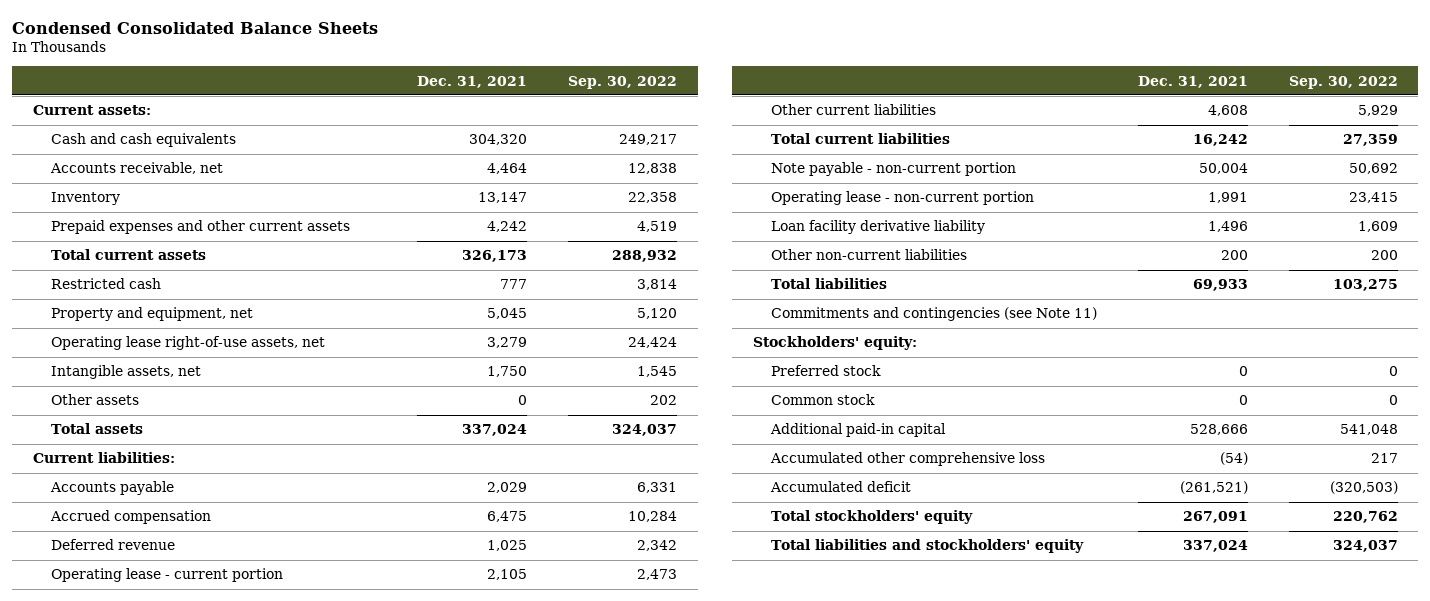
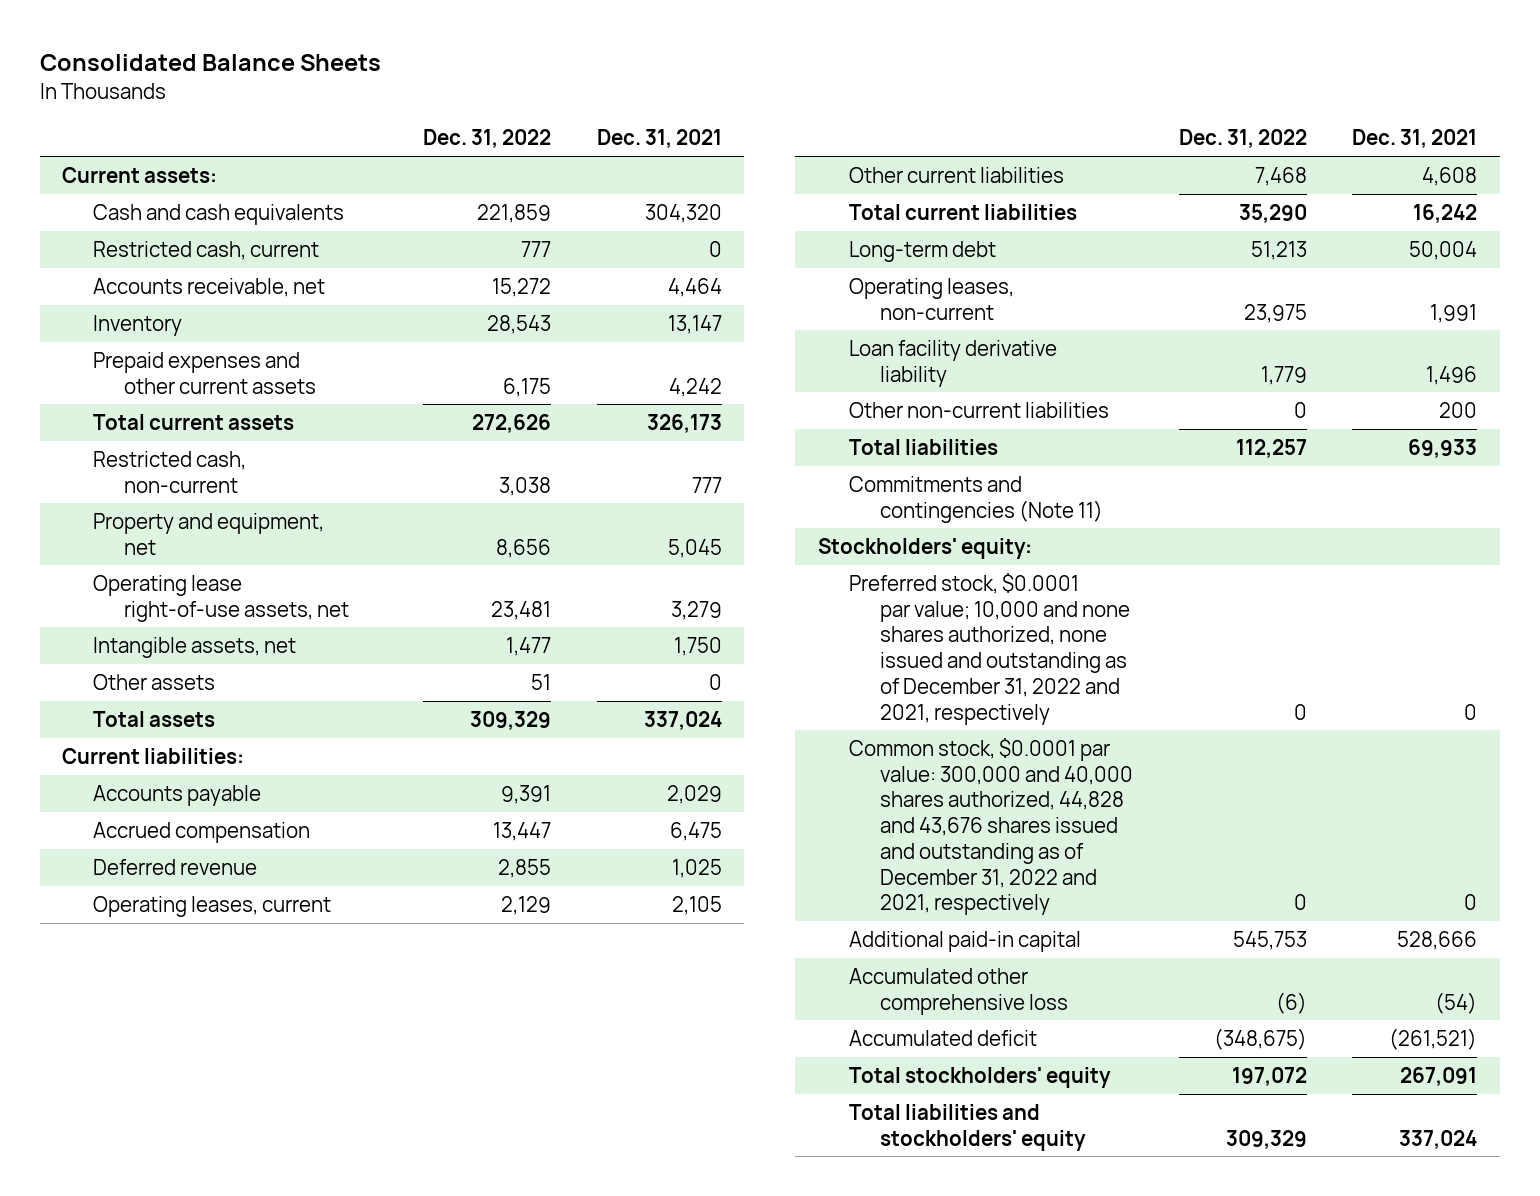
[12,21,379,34] Condensed Consolidated Balance Sheets -> [39,54,381,72] Consolidated Balance Sheets
[568,75,678,89] Sep. 30, 2022 -> none
none -> [423,129,552,149] Dec. 31, 2022
none -> [93,240,320,260] Restricted cash, current
[50,278,161,290] Restricted cash -> [93,450,247,493] Restricted cash, non-current
[50,568,283,583] Operating lease - current portion -> [93,895,332,917] Operating leases, current
[770,162,1016,177] Note payable - non-current portion -> [849,240,997,262] Long-term debt
[770,191,1034,206] Operating lease - non-current portion -> [849,277,1015,320] Operating leases, non-current
[770,307,1097,322] Commitments and contingencies (see Note 11) -> [849,475,1104,523] Commitments and contingencies (Note 11)
[770,365,881,377] Preferred stock -> [849,572,1131,725] Preferred stock, $0.0001 par value; 10,000 and none shares authorized, none issued and outstanding as of December 31, 2022 and 2021, respectively
[770,394,875,406] Common stock -> [849,737,1134,916] Common stock, $0.0001 par value: 300,000 and 40,000 shares authorized, 44,828 and 43,676 shares issued and outstanding as of December 31, 2022 and 2021, respectively

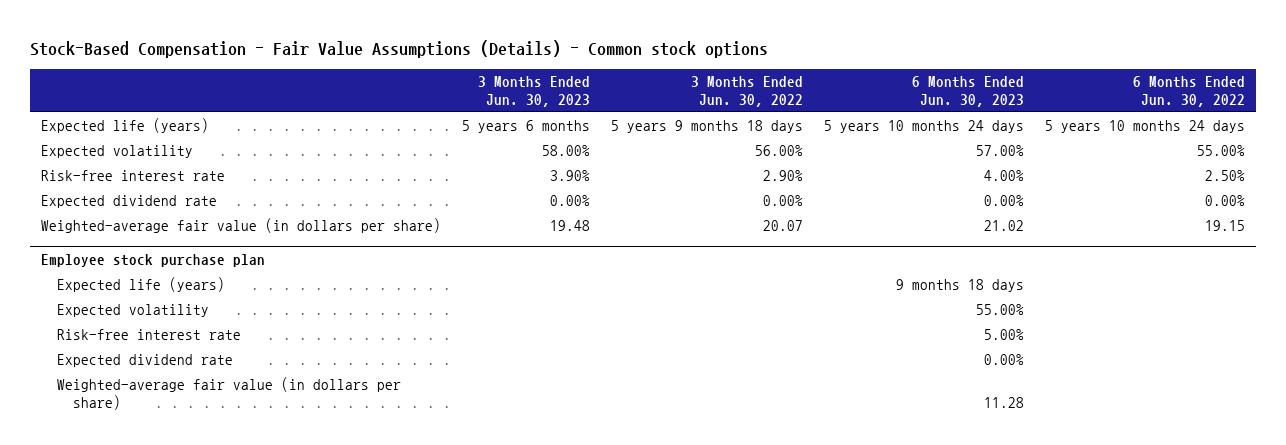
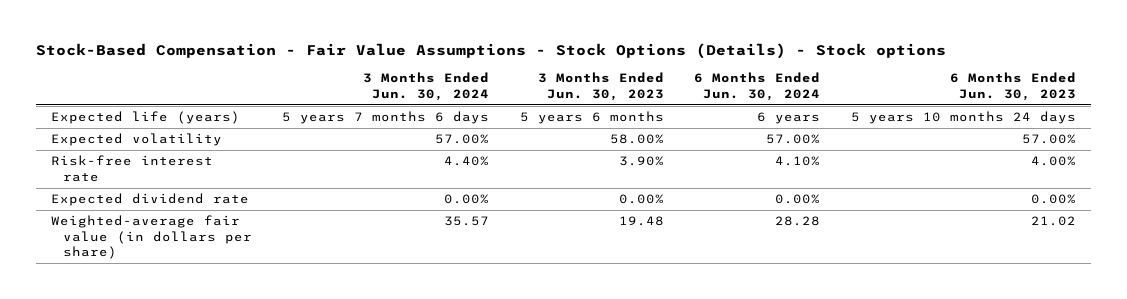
[30,39,769,58] Stock-Based Compensation - Fair Value Assumptions (Details) - Common stock options -> [35,42,946,59] Stock-Based Compensation - Fair Value Assumptions - Stock Options (Details) - Stock options
[690,76,803,107] 3 Months Ended Jun. 30, 2022 -> none
[1133,76,1246,107] 6 Months Ended Jun. 30, 2022 -> none
none -> [363,72,490,101] 3 Months Ended Jun. 30, 2024
none -> [694,72,821,101] 6 Months Ended Jun. 30, 2024
[40,254,265,268] Employee stock purchase plan -> none
[56,277,225,293] Expected life (years) -> none
[56,304,209,318] Expected volatility -> none
[56,329,241,341] Risk-free interest rate -> none
[56,354,233,368] Expected dividend rate -> none
[56,377,401,411] Weighted-average fair value (in dollars per share) -> none

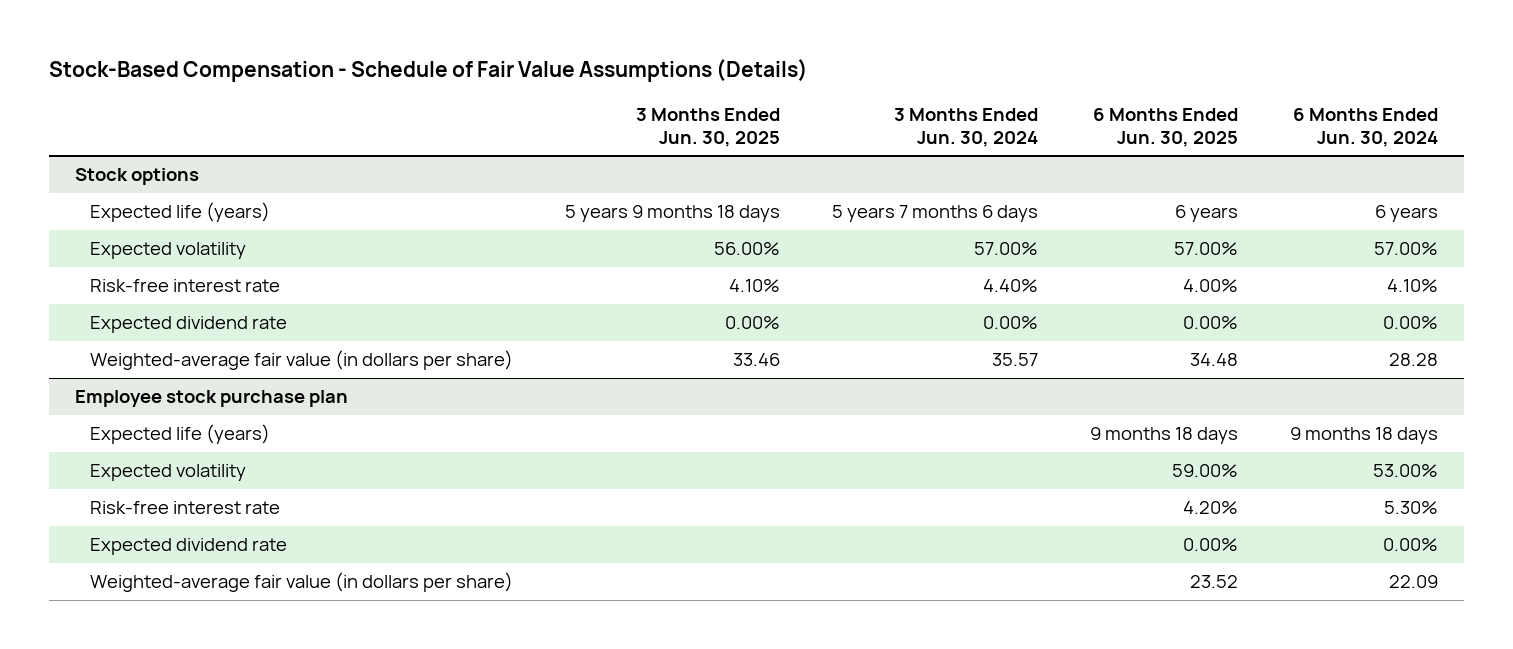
[35,42,946,59] Stock-Based Compensation - Fair Value Assumptions - Stock Options (Details) - Stock options -> [48,59,808,83] Stock-Based Compensation - Schedule of Fair Value Assumptions (Details)
[537,72,664,101] 3 Months Ended Jun. 30, 2023 -> none
[949,72,1076,101] 6 Months Ended Jun. 30, 2023 -> none
none -> [635,108,780,147] 3 Months Ended Jun. 30, 2025
none -> [1093,108,1239,147] 6 Months Ended Jun. 30, 2025
none -> [74,168,199,186] Stock options
none -> [74,390,348,408] Employee stock purchase plan
none -> [89,424,270,445] Expected life (years)
none -> [89,464,246,482] Expected volatility
none -> [89,501,280,515] Risk-free interest rate
none -> [89,538,287,556] Expected dividend rate
none -> [89,572,513,593] Weighted-average fair value (in dollars per share)

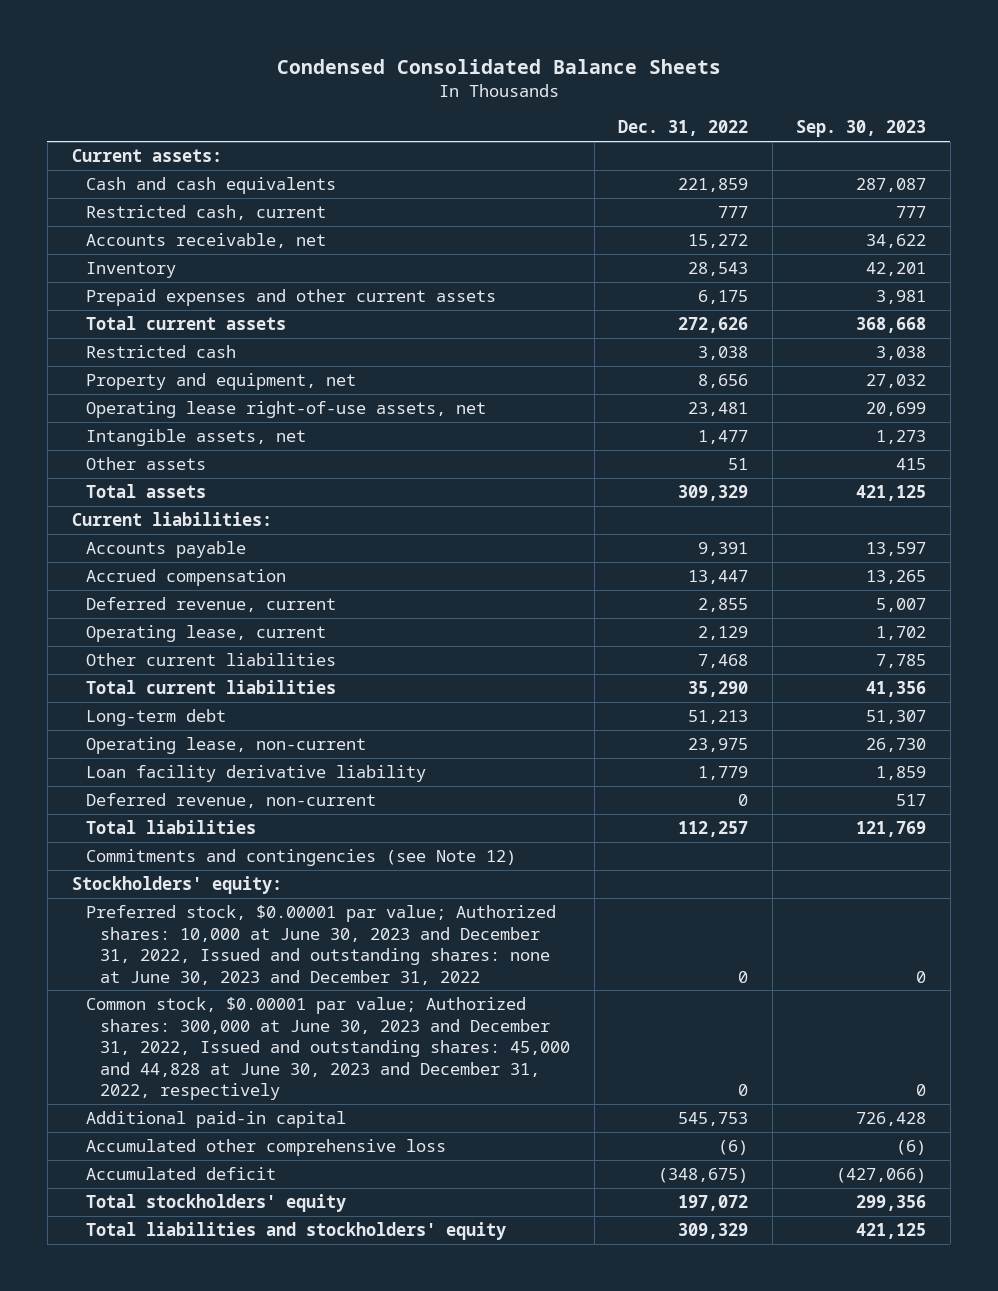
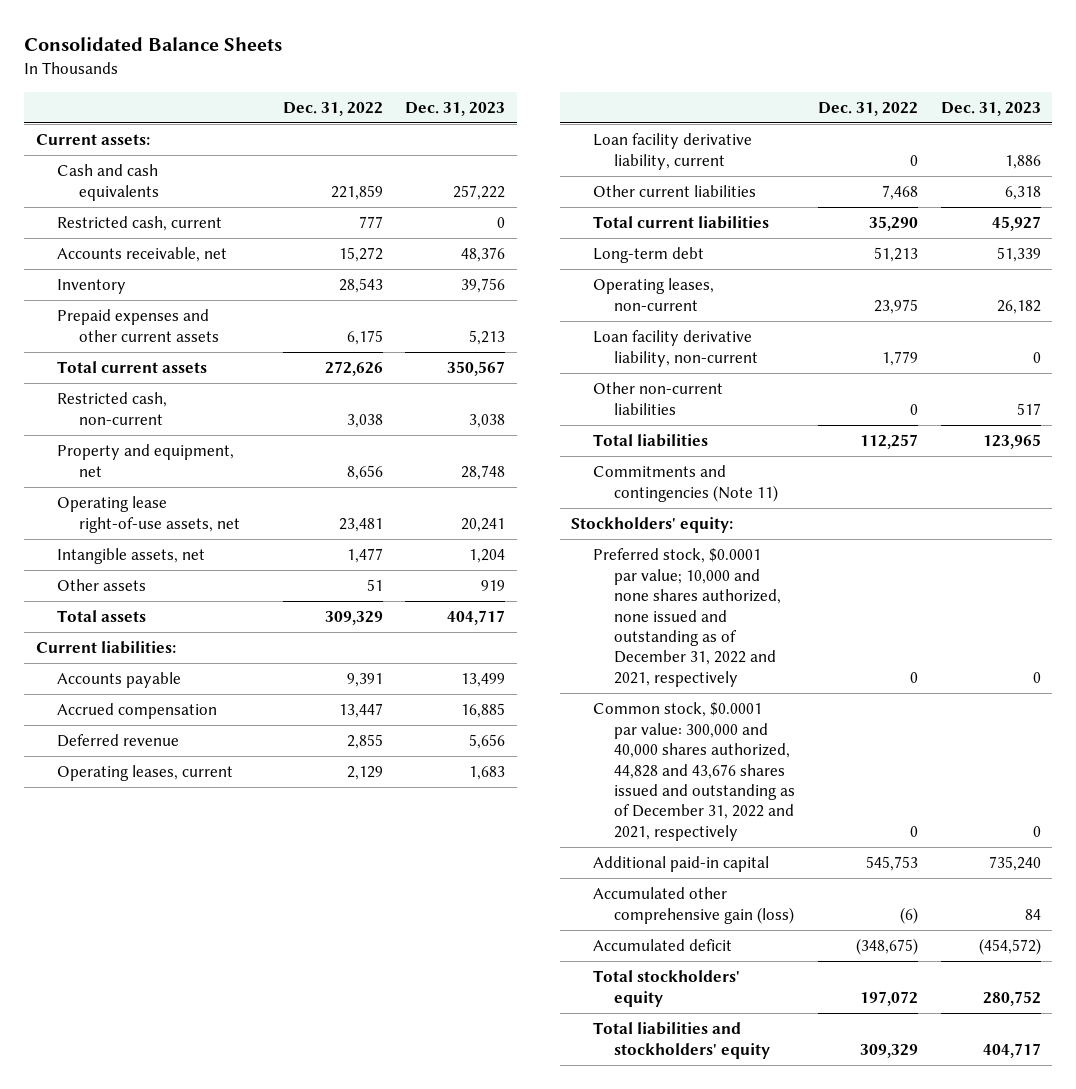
[276,58,721,74] Condensed Consolidated Balance Sheets -> [24,37,283,52] Consolidated Balance Sheets
[796,120,927,138] Sep. 30, 2023 -> none
none -> [405,101,506,116] Dec. 31, 2023
[85,344,236,358] Restricted cash -> [57,392,168,425] Restricted cash, non-current
[85,596,336,612] Deferred revenue, current -> [57,734,180,748] Deferred revenue
[85,624,326,642] Operating lease, current -> [57,765,234,782] Operating leases, current
none -> [592,133,752,170] Loan facility derivative liability, current
[85,792,376,808] Deferred revenue, non-current -> none
[85,736,366,754] Operating lease, non-current -> [592,278,714,311] Operating leases, non-current
[85,764,426,782] Loan facility derivative liability -> [592,330,759,367] Loan facility derivative liability, non-current
none -> [592,382,723,415] Other non-current liabilities
[85,848,516,866] Commitments and contingencies (see Note 12) -> [592,465,779,502] Commitments and contingencies (Note 11)
[85,904,556,985] Preferred stock, $0.00001 par value; Authorized shares: 10,000 at June 30, 2023 and December 31, 2022, Issued and outstanding shares: none at June 30, 2023 and December 31, 2022 -> [592,548,782,687] Preferred stock, $0.0001 par value; 10,000 and none shares authorized, none issued and outstanding as of December 31, 2022 and 2021, respectively
[85,996,571,1101] Common stock, $0.00001 par value; Authorized shares: 300,000 at June 30, 2023 and December 31, 2022, Issued and outstanding shares: 45,000 and 44,828 at June 30, 2023 and December 31, 2022, respectively -> [592,702,796,841] Common stock, $0.0001 par value: 300,000 and 40,000 shares authorized, 44,828 and 43,676 shares issued and outstanding as of December 31, 2022 and 2021, respectively
[85,1138,446,1156] Accumulated other comprehensive loss -> [592,887,795,924] Accumulated other comprehensive gain (loss)

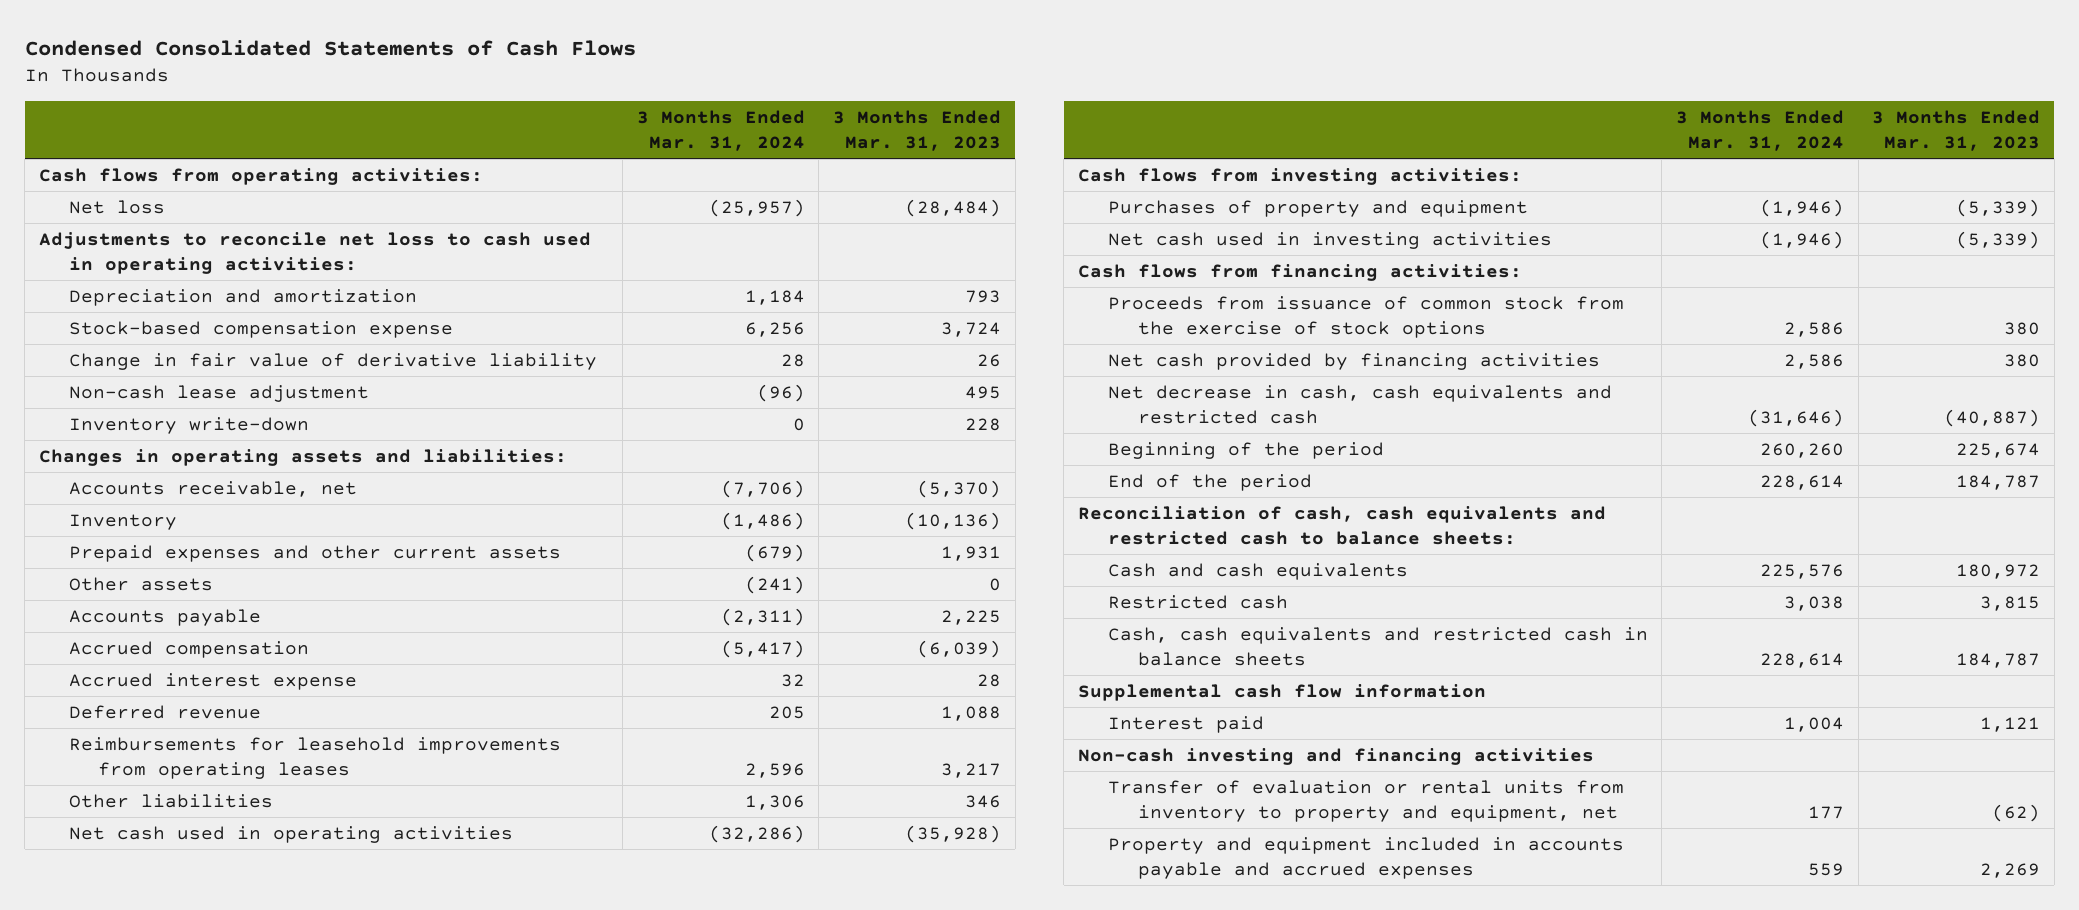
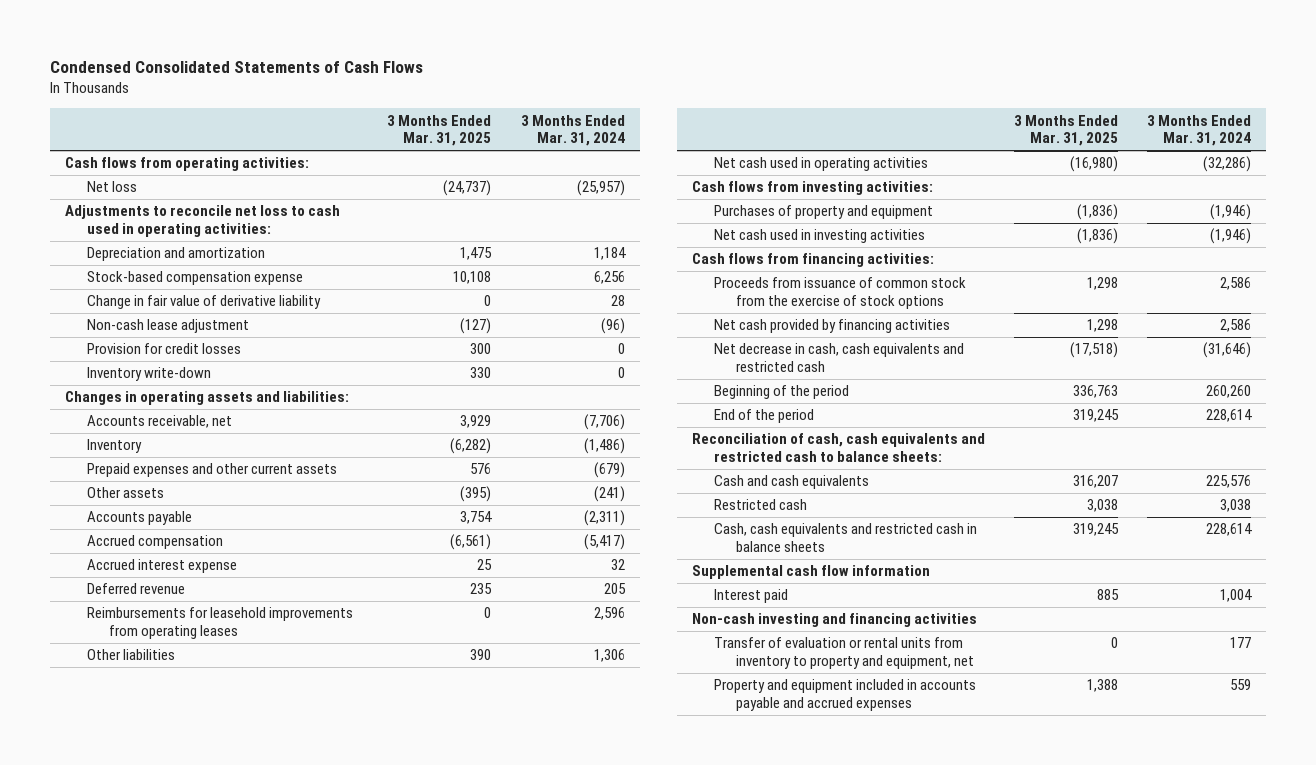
[833,109,1002,151] 3 Months Ended Mar. 31, 2023 -> none
none -> [387,114,492,147] 3 Months Ended Mar. 31, 2025
none -> [87,343,242,355] Provision for credit losses

